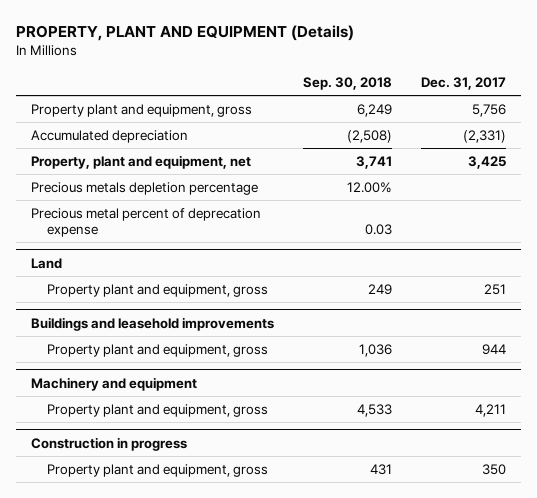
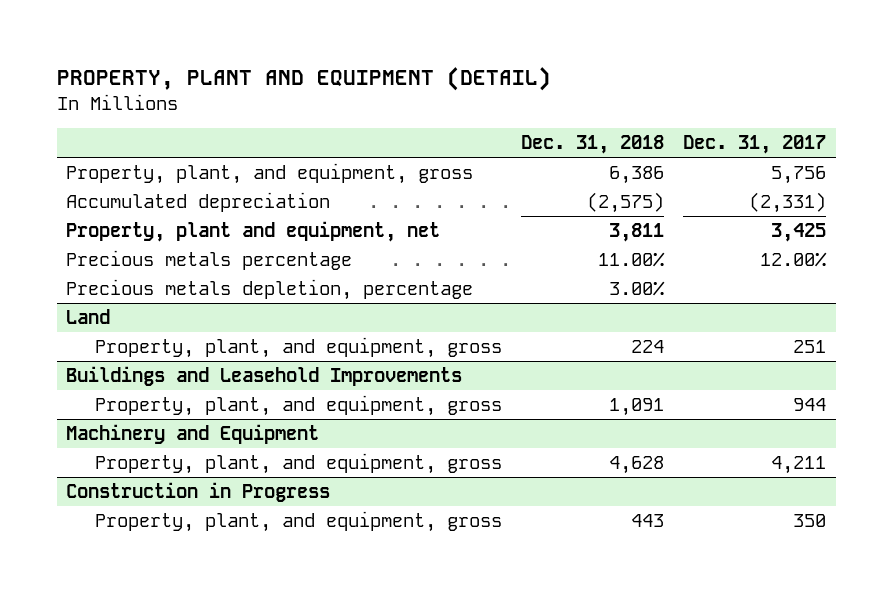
[15,25,354,42] PROPERTY, PLANT AND EQUIPMENT (Details) -> [56,67,551,92] PROPERTY, PLANT AND EQUIPMENT (DETAIL)
[302,77,392,91] Sep. 30, 2018 -> none
none -> [520,135,664,155] Dec. 31, 2018
[30,103,252,117] Property plant and equipment, gross -> [66,162,474,184] Property, plant, and equipment, gross
[30,207,261,237] Precious metal percent of deprecation expense -> none
none -> [66,249,353,270] Precious metals percentage
[30,181,258,195] Precious metals depletion percentage -> [66,278,474,300] Precious metals depletion, percentage
[46,283,268,297] Property plant and equipment, gross -> [94,336,502,358] Property, plant, and equipment, gross
[30,316,274,331] Buildings and leasehold improvements -> [66,365,463,386] Buildings and Leasehold Improvements
[46,343,268,357] Property plant and equipment, gross -> [94,394,502,416] Property, plant, and equipment, gross
[30,376,197,391] Machinery and equipment -> [66,423,320,444] Machinery and Equipment
[46,403,268,417] Property plant and equipment, gross -> [94,452,502,474] Property, plant, and equipment, gross
[30,436,187,451] Construction in progress -> [66,481,331,502] Construction in Progress
[46,463,268,477] Property plant and equipment, gross -> [94,510,502,532] Property, plant, and equipment, gross

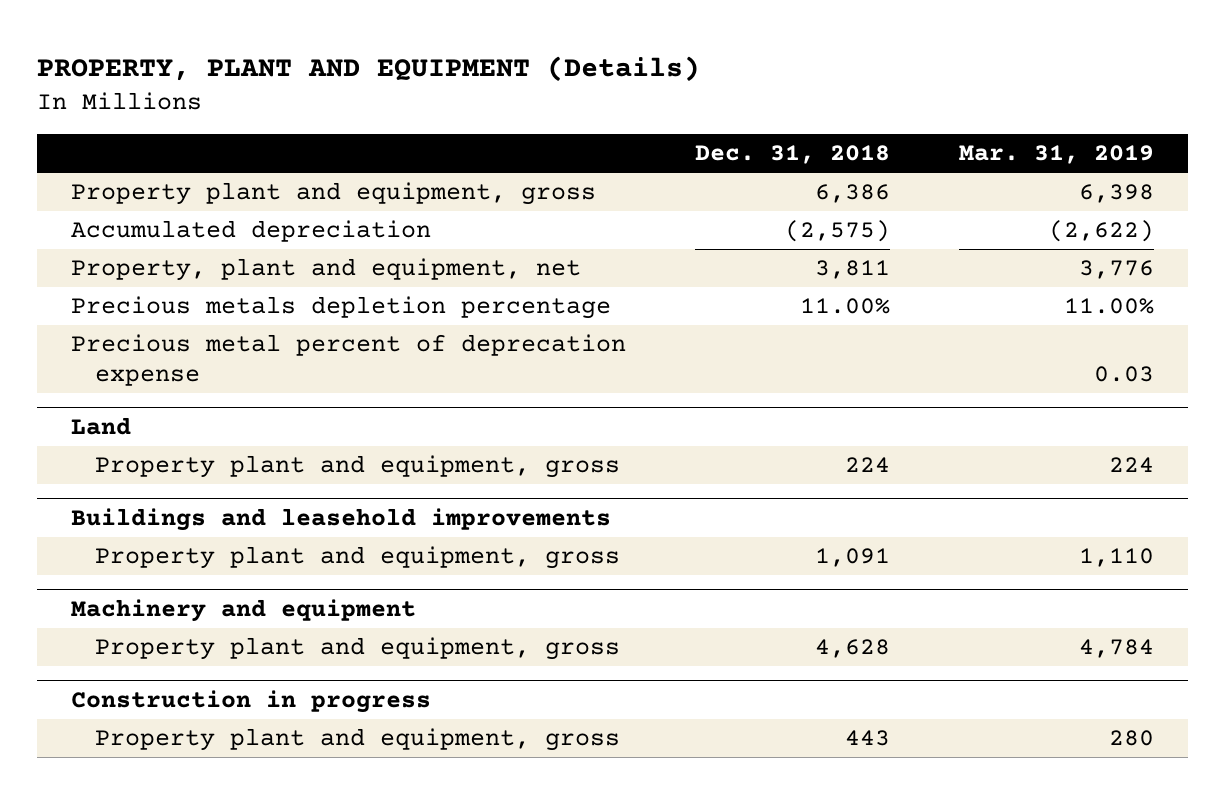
[56,67,551,92] PROPERTY, PLANT AND EQUIPMENT (DETAIL) -> [37,55,701,82] PROPERTY, PLANT AND EQUIPMENT (Details)
[683,135,827,155] Dec. 31, 2017 -> none
none -> [958,145,1154,165] Mar. 31, 2019
[66,162,474,184] Property, plant, and equipment, gross -> [71,182,597,206] Property plant and equipment, gross
[66,249,353,270] Precious metals percentage -> none
[66,278,474,300] Precious metals depletion, percentage -> [71,296,612,320] Precious metals depletion percentage
[608,280,665,296] 3.00% -> [800,298,891,315] 11.00%
none -> [71,334,627,387] Precious metal percent of deprecation expense
[94,336,502,358] Property, plant, and equipment, gross -> [95,455,621,479] Property plant and equipment, gross
[66,365,463,386] Buildings and Leasehold Improvements -> [71,508,612,532] Buildings and leasehold improvements
[94,394,502,416] Property, plant, and equipment, gross -> [95,546,621,570] Property plant and equipment, gross
[66,423,320,444] Machinery and Equipment -> [71,599,417,623] Machinery and equipment
[94,452,502,474] Property, plant, and equipment, gross -> [95,637,621,661] Property plant and equipment, gross
[66,481,331,502] Construction in Progress -> [71,690,432,714] Construction in progress
[94,510,502,532] Property, plant, and equipment, gross -> [95,728,621,752] Property plant and equipment, gross

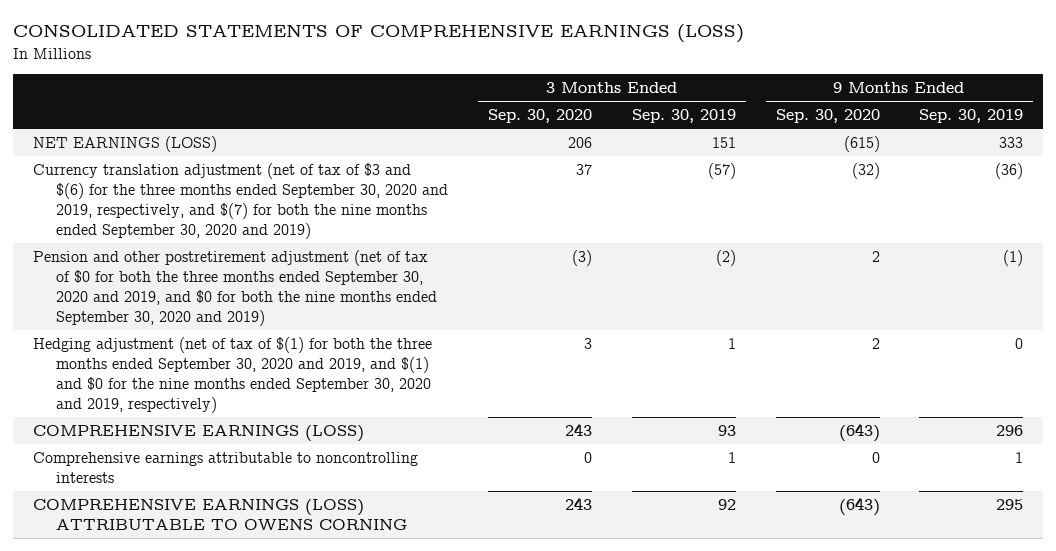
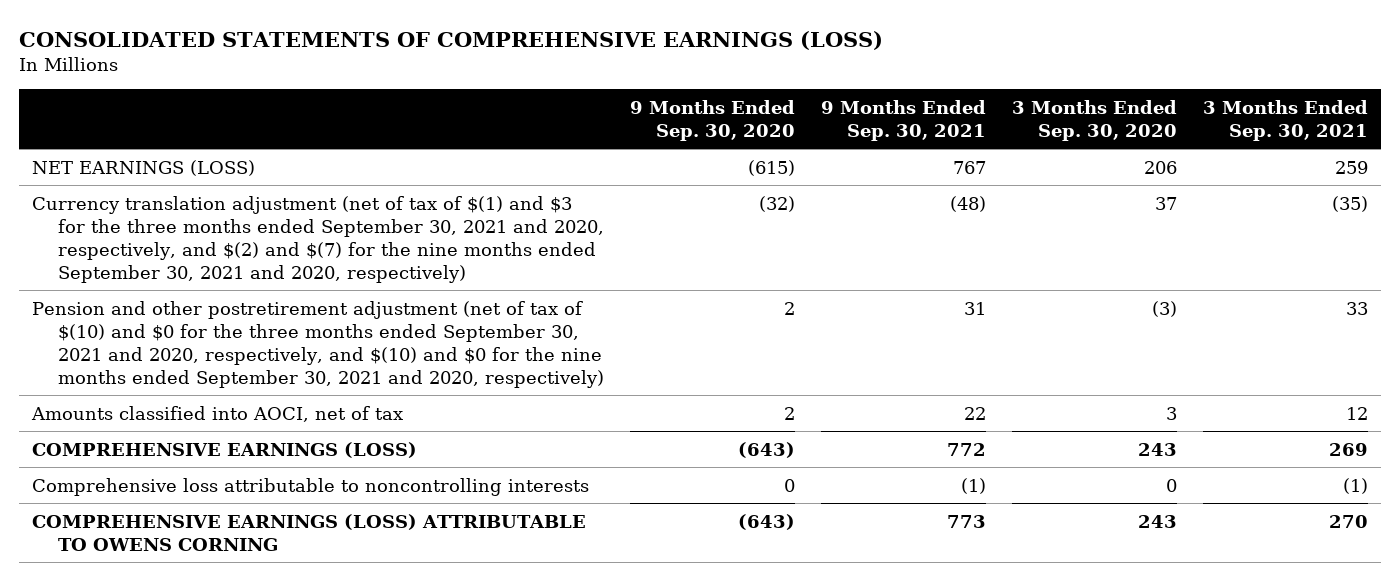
[631,109,736,124] Sep. 30, 2019 -> none
[919,109,1024,124] Sep. 30, 2019 -> none
none -> [820,99,986,141] 9 Months Ended Sep. 30, 2021
none -> [1202,99,1368,141] 3 Months Ended Sep. 30, 2021
[32,336,432,414] Hedging adjustment (net of tax of $(1) for both the three months ended September 30, 2020 and 2019, and $(1) and $0 for the nine months ended September 30, 2020 and 2019, respectively) -> none
[32,162,449,240] Currency translation adjustment (net of tax of $3 and $(6) for the three months ended September 30, 2020 and 2019, respectively, and $(7) for both the nine months ended September 30, 2020 and 2019) -> [32,195,604,283] Currency translation adjustment (net of tax of $(1) and $3 for the three months ended September 30, 2021 and 2020, respectively, and $(2) and $(7) for the nine months ended September 30, 2021 and 2020, respectively)
[32,249,438,327] Pension and other postretirement adjustment (net of tax of $0 for both the three months ended September 30, 2020 and 2019, and $0 for both the nine months ended September 30, 2020 and 2019) -> [32,300,604,388] Pension and other postretirement adjustment (net of tax of $(10) and $0 for the three months ended September 30, 2021 and 2020, respectively, and $(10) and $0 for the nine months ended September 30, 2021 and 2020, respectively)
none -> [31,405,404,422] Amounts classified into AOCI, net of tax
[32,451,418,484] Comprehensive earnings attributable to noncontrolling interests -> [32,477,590,496] Comprehensive loss attributable to noncontrolling interests

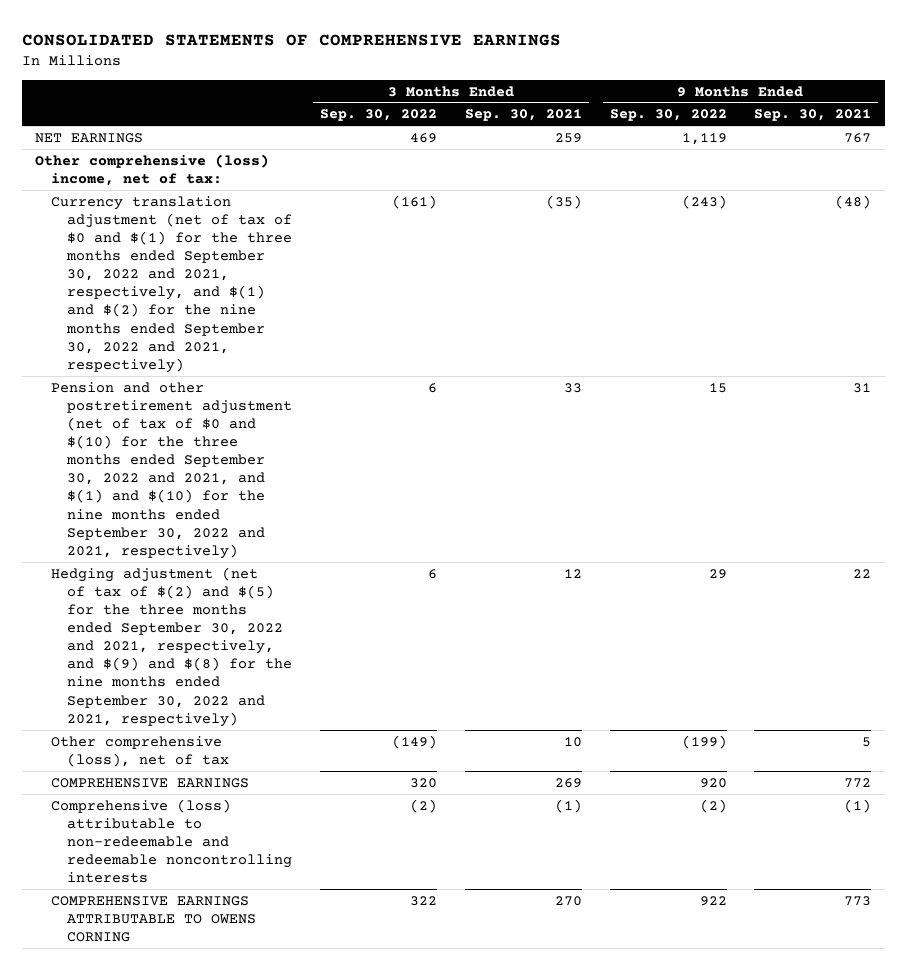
[19,31,884,51] CONSOLIDATED STATEMENTS OF COMPREHENSIVE EARNINGS (LOSS) -> [21,33,561,46] CONSOLIDATED STATEMENTS OF COMPREHENSIVE EARNINGS
[629,99,795,141] 9 Months Ended Sep. 30, 2020 -> none
[1011,99,1177,141] 3 Months Ended Sep. 30, 2020 -> none
none -> [320,109,438,122] Sep. 30, 2022
none -> [609,109,727,122] Sep. 30, 2022
[32,159,256,176] NET EARNINGS (LOSS) -> [35,132,144,143] NET EARNINGS
none -> [35,153,270,186] Other comprehensive (loss) income, net of tax:
[32,195,604,283] Currency translation adjustment (net of tax of $(1) and $3 for the three months ended September 30, 2021 and 2020, respectively, and $(2) and $(7) for the nine months ended September 30, 2021 and 2020, respectively) -> [51,195,293,373] Currency translation adjustment (net of tax of $0 and $(1) for the three months ended September 30, 2022 and 2021, respectively, and $(1) and $(2) for the nine months ended September 30, 2022 and 2021, respectively)
[32,300,604,388] Pension and other postretirement adjustment (net of tax of $(10) and $0 for the three months ended September 30, 2021 and 2020, respectively, and $(10) and $0 for the nine months ended September 30, 2021 and 2020, respectively) -> [51,381,293,559] Pension and other postretirement adjustment (net of tax of $0 and $(10) for the three months ended September 30, 2022 and 2021, and $(1) and $(10) for the nine months ended September 30, 2022 and 2021, respectively)
[31,405,404,422] Amounts classified into AOCI, net of tax -> [51,566,293,727] Hedging adjustment (net of tax of $(2) and $(5) for the three months ended September 30, 2022 and 2021, respectively, and $(9) and $(8) for the nine months ended September 30, 2022 and 2021, respectively)
none -> [51,735,230,767] Other comprehensive (loss), net of tax
[32,441,418,458] COMPREHENSIVE EARNINGS (LOSS) -> [51,777,250,788] COMPREHENSIVE EARNINGS
[32,477,590,496] Comprehensive loss attributable to noncontrolling interests -> [51,798,293,884] Comprehensive (loss) attributable to non-redeemable and redeemable noncontrolling interests
[32,513,587,551] COMPREHENSIVE EARNINGS (LOSS) ATTRIBUTABLE TO OWENS CORNING -> [51,895,257,942] COMPREHENSIVE EARNINGS ATTRIBUTABLE TO OWENS CORNING

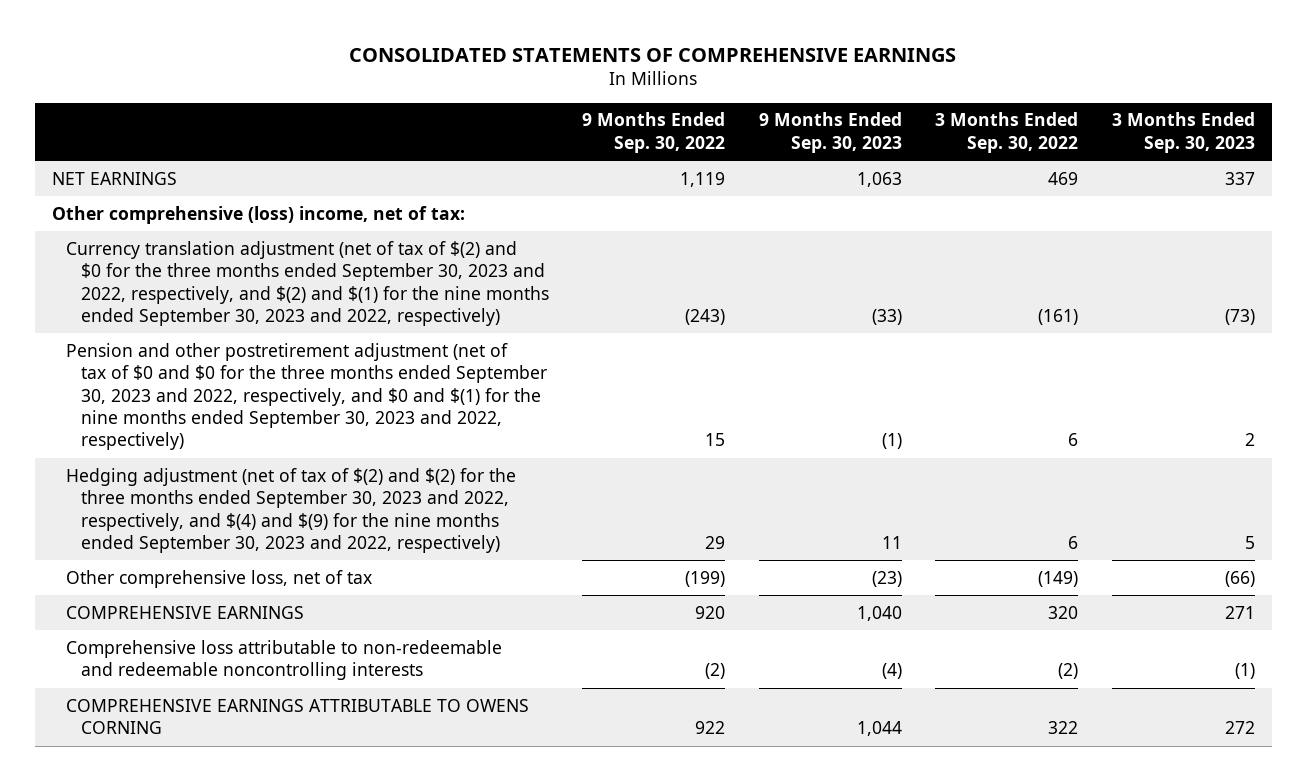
[464,109,582,122] Sep. 30, 2021 -> none
[754,109,872,122] Sep. 30, 2021 -> none
none -> [758,112,902,153] 9 Months Ended Sep. 30, 2023
none -> [1111,112,1255,153] 3 Months Ended Sep. 30, 2023
[51,195,293,373] Currency translation adjustment (net of tax of $0 and $(1) for the three months ended September 30, 2022 and 2021, respectively, and $(1) and $(2) for the nine months ended September 30, 2022 and 2021, respectively) -> [66,240,549,327] Currency translation adjustment (net of tax of $(2) and $0 for the three months ended September 30, 2023 and 2022, respectively, and $(2) and $(1) for the nine months ended September 30, 2023 and 2022, respectively)
[51,381,293,559] Pension and other postretirement adjustment (net of tax of $0 and $(10) for the three months ended September 30, 2022 and 2021, and $(1) and $(10) for the nine months ended September 30, 2022 and 2021, respectively) -> [66,342,547,451] Pension and other postretirement adjustment (net of tax of $0 and $0 for the three months ended September 30, 2023 and 2022, respectively, and $0 and $(1) for the nine months ended September 30, 2023 and 2022, respectively)
[51,566,293,727] Hedging adjustment (net of tax of $(2) and $(5) for the three months ended September 30, 2022 and 2021, respectively, and $(9) and $(8) for the nine months ended September 30, 2022 and 2021, respectively) -> [66,467,517,554] Hedging adjustment (net of tax of $(2) and $(2) for the three months ended September 30, 2023 and 2022, respectively, and $(4) and $(9) for the nine months ended September 30, 2023 and 2022, respectively)
[51,735,230,767] Other comprehensive (loss), net of tax -> [66,569,373,588] Other comprehensive loss, net of tax
[51,798,293,884] Comprehensive (loss) attributable to non-redeemable and redeemable noncontrolling interests -> [66,639,503,681] Comprehensive loss attributable to non-redeemable and redeemable noncontrolling interests

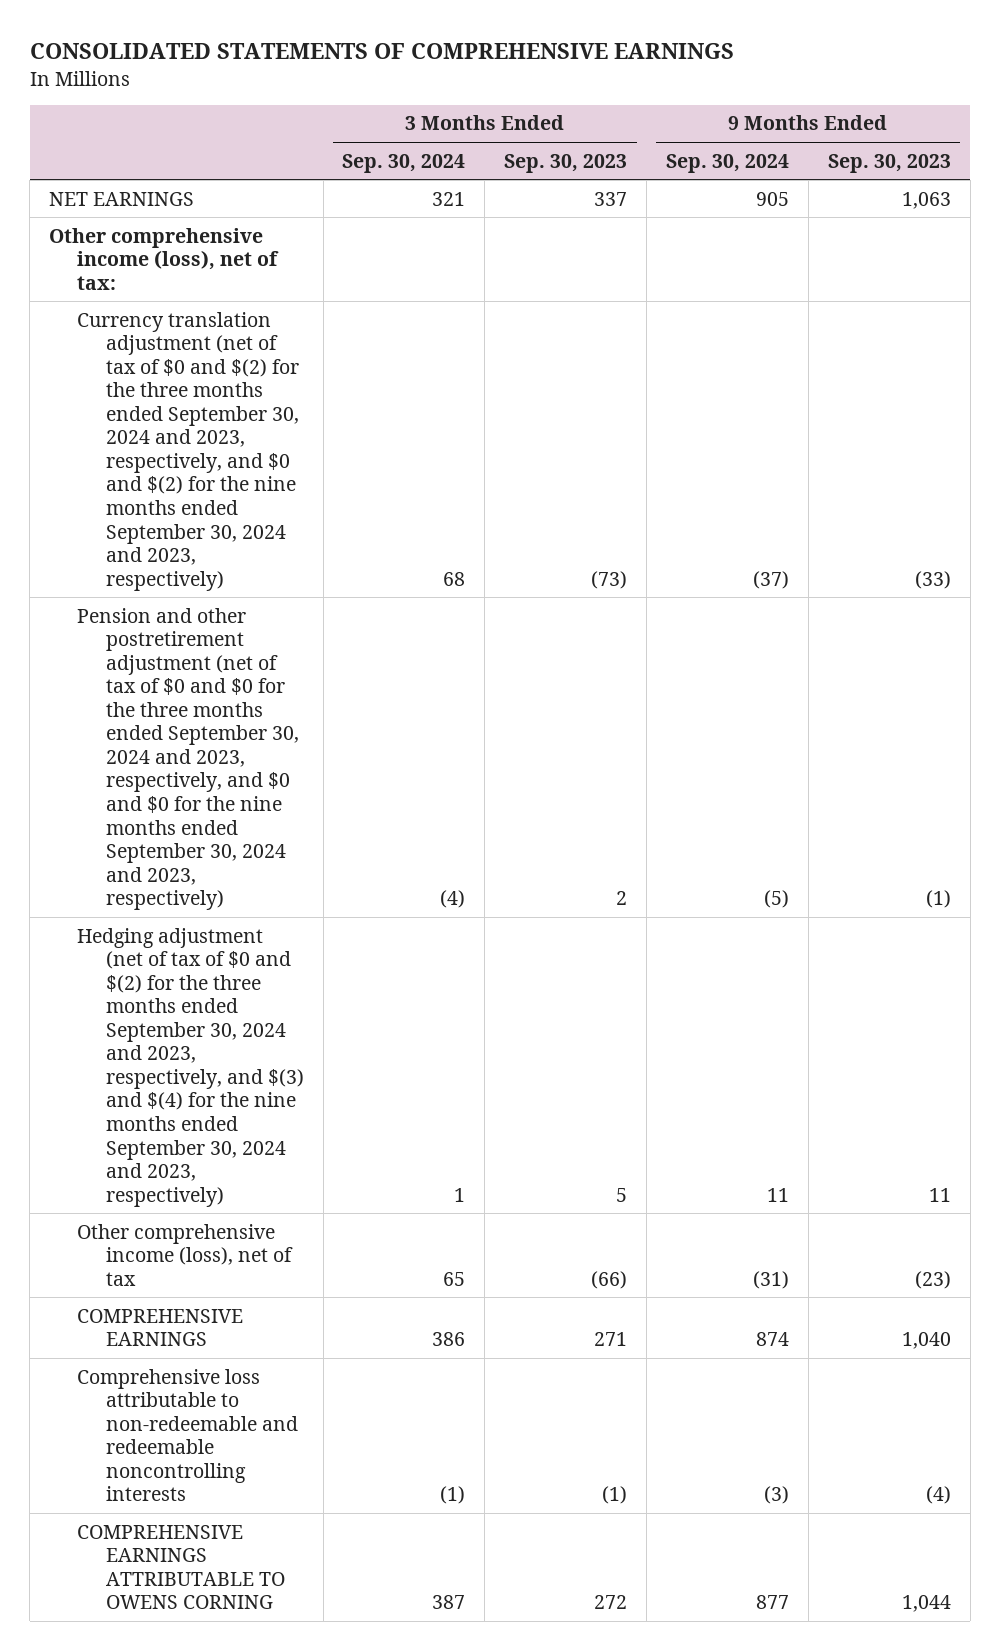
[582,112,726,153] 9 Months Ended Sep. 30, 2022 -> none
[935,112,1079,153] 3 Months Ended Sep. 30, 2022 -> none
none -> [342,153,466,173] Sep. 30, 2024
none -> [666,153,790,173] Sep. 30, 2024
[51,205,465,224] Other comprehensive (loss) income, net of tax: -> [48,227,280,290] Other comprehensive income (loss), net of tax:
[66,240,549,327] Currency translation adjustment (net of tax of $(2) and $0 for the three months ended September 30, 2023 and 2022, respectively, and $(2) and $(1) for the nine months ended September 30, 2023 and 2022, respectively) -> [77,311,299,591] Currency translation adjustment (net of tax of $0 and $(2) for the three months ended September 30, 2024 and 2023, respectively, and $0 and $(2) for the nine months ended September 30, 2024 and 2023, respectively)
[66,342,547,451] Pension and other postretirement adjustment (net of tax of $0 and $0 for the three months ended September 30, 2023 and 2022, respectively, and $0 and $(1) for the nine months ended September 30, 2023 and 2022, respectively) -> [77,607,299,911] Pension and other postretirement adjustment (net of tax of $0 and $0 for the three months ended September 30, 2024 and 2023, respectively, and $0 and $0 for the nine months ended September 30, 2024 and 2023, respectively)
[66,467,517,554] Hedging adjustment (net of tax of $(2) and $(2) for the three months ended September 30, 2023 and 2022, respectively, and $(4) and $(9) for the nine months ended September 30, 2023 and 2022, respectively) -> [77,927,304,1207] Hedging adjustment (net of tax of $0 and $(2) for the three months ended September 30, 2024 and 2023, respectively, and $(3) and $(4) for the nine months ended September 30, 2024 and 2023, respectively)
[66,569,373,588] Other comprehensive loss, net of tax -> [77,1223,293,1286] Other comprehensive income (loss), net of tax

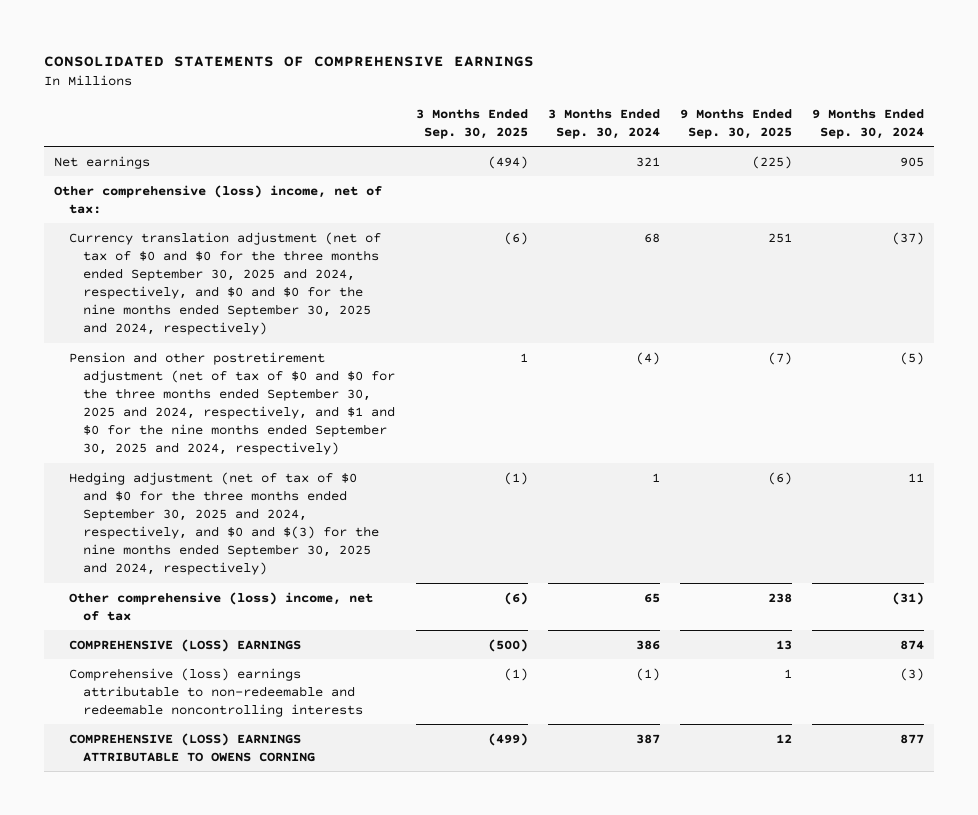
[504,153,628,173] Sep. 30, 2023 -> none
[827,153,951,173] Sep. 30, 2023 -> none
none -> [415,108,528,140] 3 Months Ended Sep. 30, 2025
none -> [679,108,792,140] 9 Months Ended Sep. 30, 2025
[48,191,194,206] NET EARNINGS -> [54,155,151,169] Net earnings
[48,227,280,290] Other comprehensive income (loss), net of tax: -> [54,184,383,214] Other comprehensive (loss) income, net of tax:
[77,311,299,591] Currency translation adjustment (net of tax of $0 and $(2) for the three months ended September 30, 2024 and 2023, respectively, and $0 and $(2) for the nine months ended September 30, 2024 and 2023, respectively) -> [68,231,381,336] Currency translation adjustment (net of tax of $0 and $0 for the three months ended September 30, 2025 and 2024, respectively, and $0 and $0 for the nine months ended September 30, 2025 and 2024, respectively)
[77,607,299,911] Pension and other postretirement adjustment (net of tax of $0 and $0 for the three months ended September 30, 2024 and 2023, respectively, and $0 and $0 for the nine months ended September 30, 2024 and 2023, respectively) -> [68,351,396,456] Pension and other postretirement adjustment (net of tax of $0 and $0 for the three months ended September 30, 2025 and 2024, respectively, and $1 and $0 for the nine months ended September 30, 2025 and 2024, respectively)
[77,927,304,1207] Hedging adjustment (net of tax of $0 and $(2) for the three months ended September 30, 2024 and 2023, respectively, and $(3) and $(4) for the nine months ended September 30, 2024 and 2023, respectively) -> [68,471,380,576] Hedging adjustment (net of tax of $0 and $0 for the three months ended September 30, 2025 and 2024, respectively, and $0 and $(3) for the nine months ended September 30, 2025 and 2024, respectively)
[77,1223,293,1286] Other comprehensive income (loss), net of tax -> [68,591,373,621] Other comprehensive (loss) income, net of tax
[77,1308,244,1347] COMPREHENSIVE EARNINGS -> [68,638,301,652] COMPREHENSIVE (LOSS) EARNINGS
[77,1368,298,1502] Comprehensive loss attributable to non-redeemable and redeemable noncontrolling interests -> [68,667,364,717] Comprehensive (loss) earnings attributable to non-redeemable and redeemable noncontrolling interests
[77,1524,285,1610] COMPREHENSIVE EARNINGS ATTRIBUTABLE TO OWENS CORNING -> [68,732,316,762] COMPREHENSIVE (LOSS) EARNINGS ATTRIBUTABLE TO OWENS CORNING

